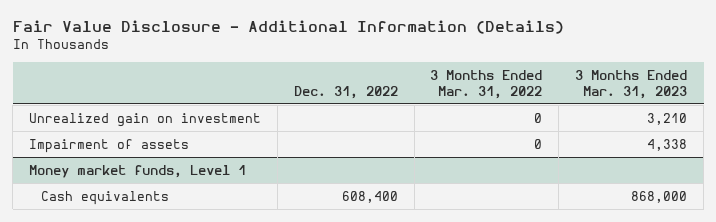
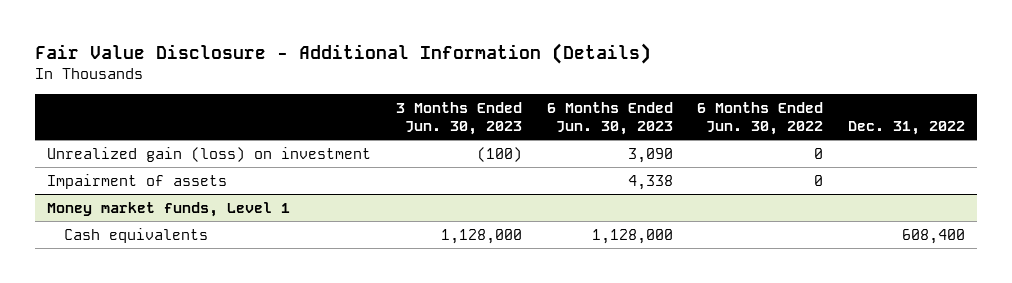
[430,69,543,99] 3 Months Ended Mar. 31, 2022 -> none
[575,69,688,99] 3 Months Ended Mar. 31, 2023 -> none
none -> [396,101,523,135] 3 Months Ended Jun. 30, 2023
none -> [546,101,673,135] 6 Months Ended Jun. 30, 2023
none -> [697,101,824,135] 6 Months Ended Jun. 30, 2022
[28,112,261,127] Unrealized gain on investment -> [47,146,372,162] Unrealized gain (loss) on investment

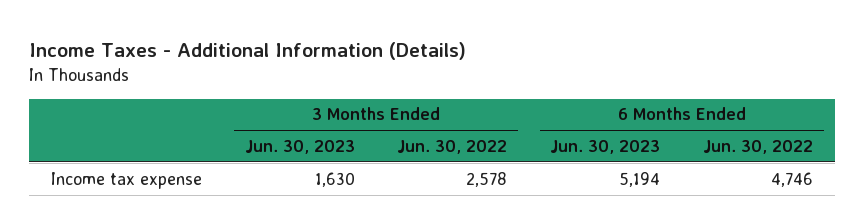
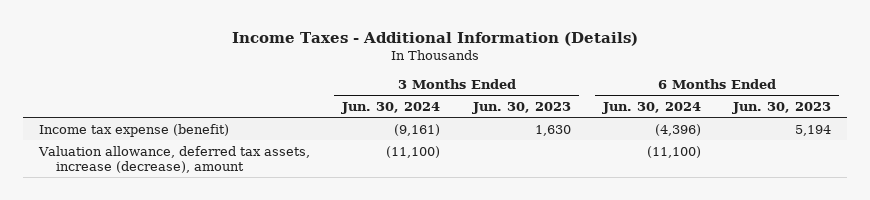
[397,139,508,154] Jun. 30, 2022 -> none
[703,139,814,154] Jun. 30, 2022 -> none
none -> [341,101,441,114] Jun. 30, 2024
none -> [601,101,701,114] Jun. 30, 2024
[50,171,202,189] Income tax expense -> [39,123,230,137] Income tax expense (benefit)
none -> [38,145,311,173] Valuation allowance, deferred tax assets, increase (decrease), amount

